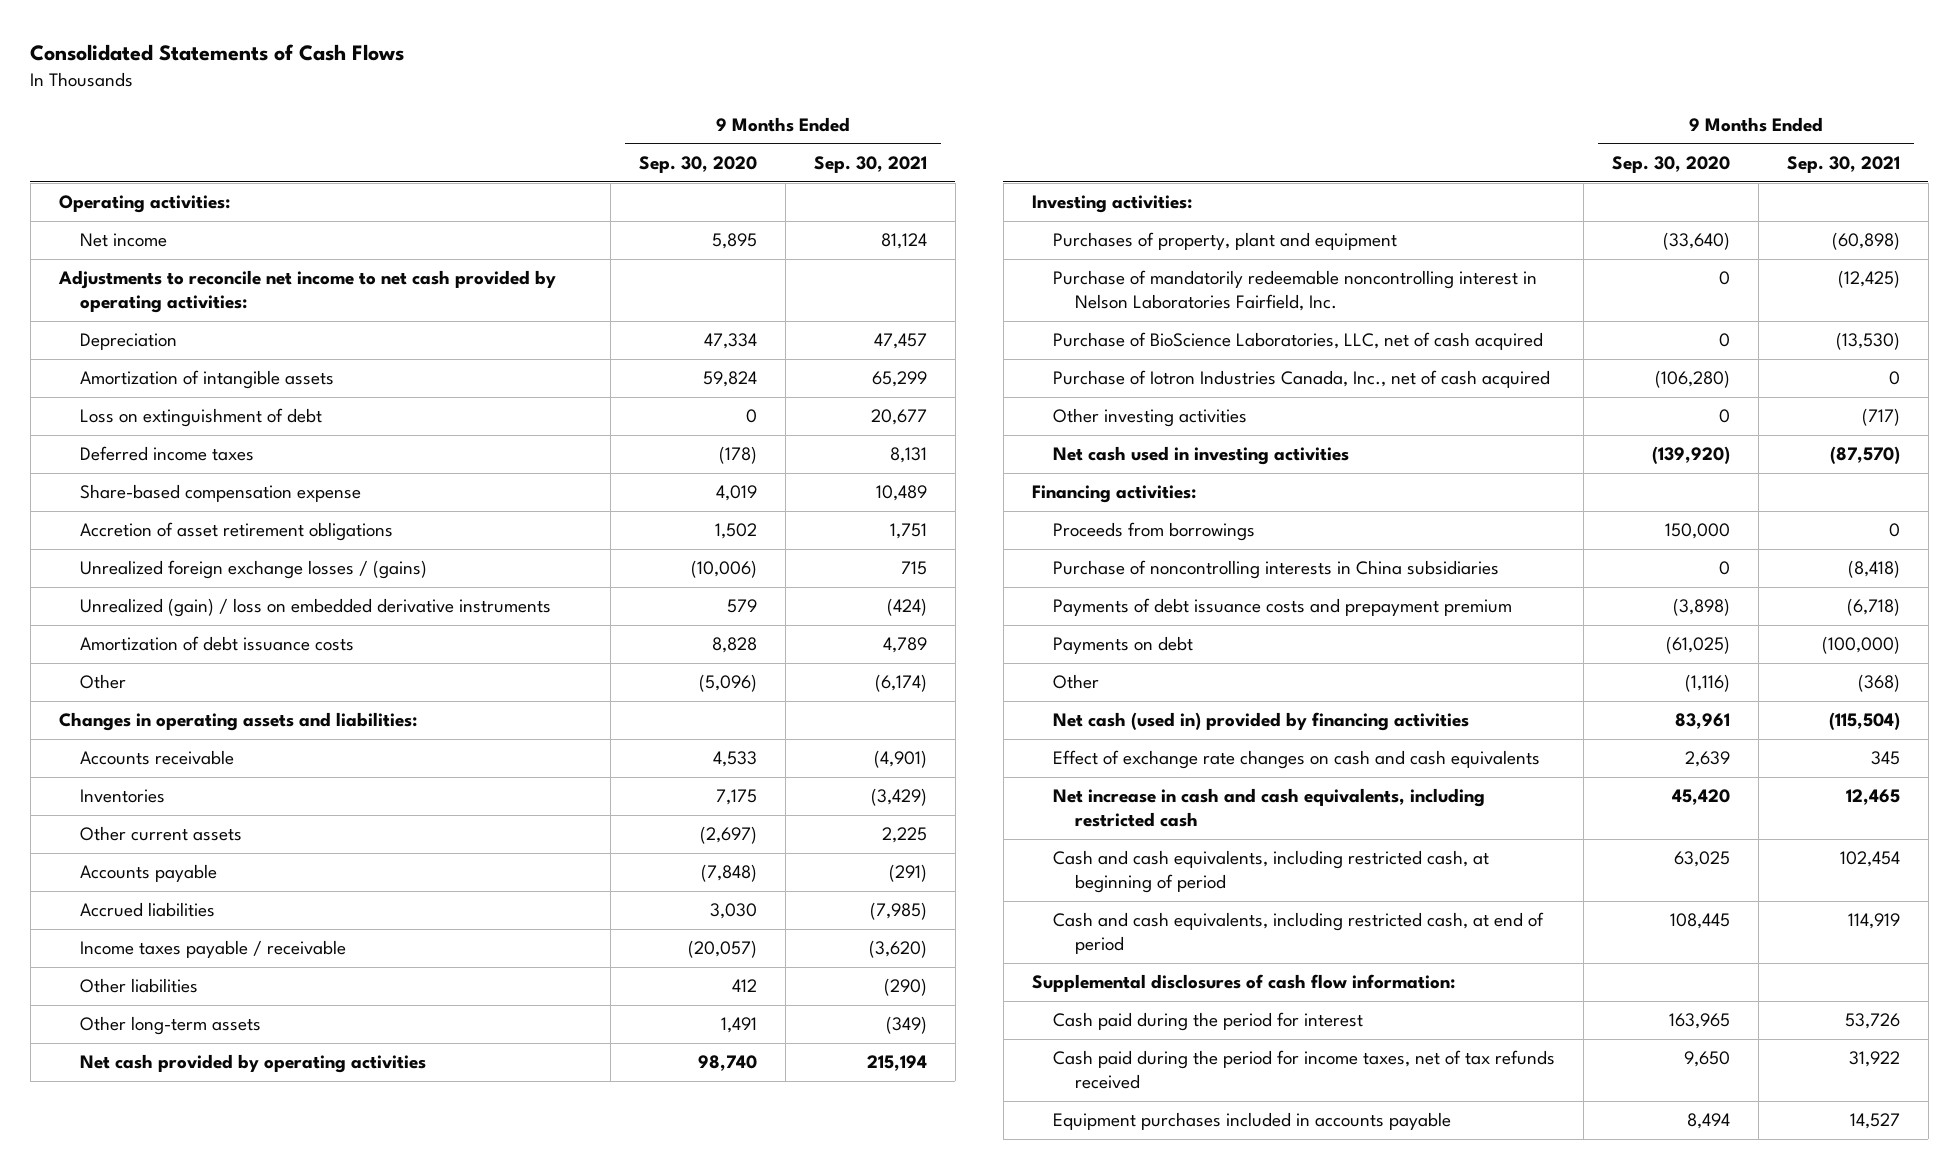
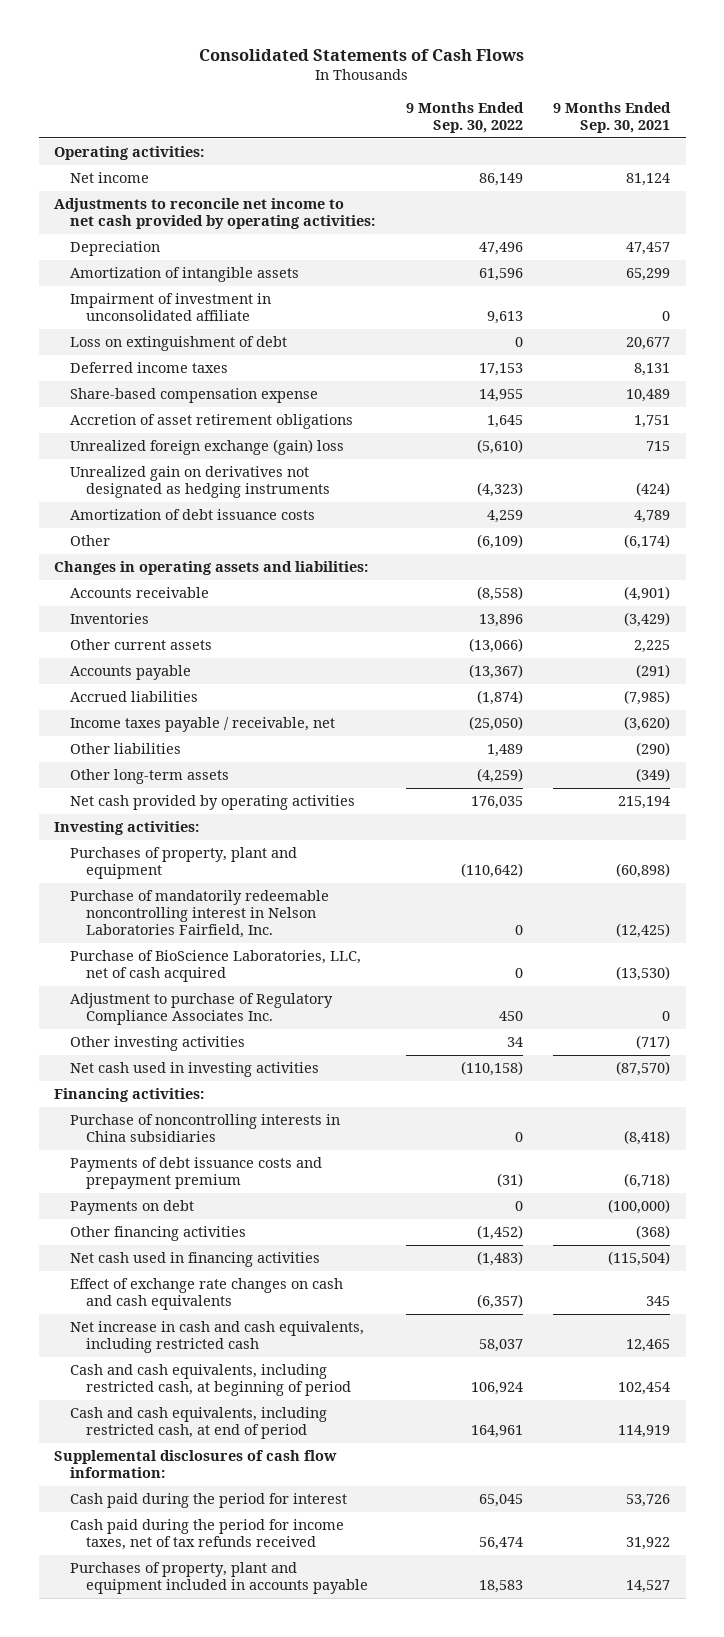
[639,156,758,174] Sep. 30, 2020 -> none
none -> [405,101,524,133] 9 Months Ended Sep. 30, 2022
none -> [69,293,271,322] Impairment of investment in unconsolidated affiliate
[80,560,428,580] Unrealized foreign exchange losses / (gains) -> [69,439,344,456] Unrealized foreign exchange (gain) loss
[80,598,552,618] Unrealized (gain) / loss on embedded derivative instruments -> [69,466,330,499] Unrealized gain on derivatives not designated as hedging instruments
[80,940,347,959] Income taxes payable / receivable -> [69,717,335,733] Income taxes payable / receivable, net
[1053,370,1551,389] Purchase of Iotron Industries Canada, Inc., net of cash acquired -> none
none -> [69,993,333,1026] Adjustment to purchase of Regulatory Compliance Associates Inc.
[1053,522,1256,542] Proceeds from borrowings -> none
[1053,674,1100,690] Other -> [69,1226,246,1242] Other financing activities
[1053,712,1470,732] Net cash (used in) provided by financing activities -> [69,1252,320,1268] Net cash used in financing activities
[1053,1112,1452,1131] Equipment purchases included in accounts payable -> [69,1562,368,1595] Purchases of property, plant and equipment included in accounts payable

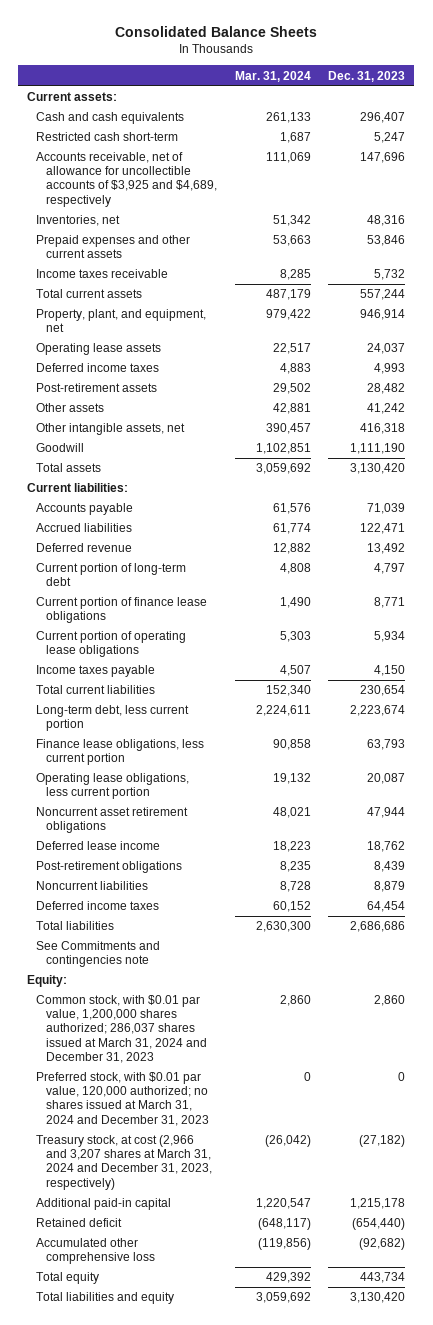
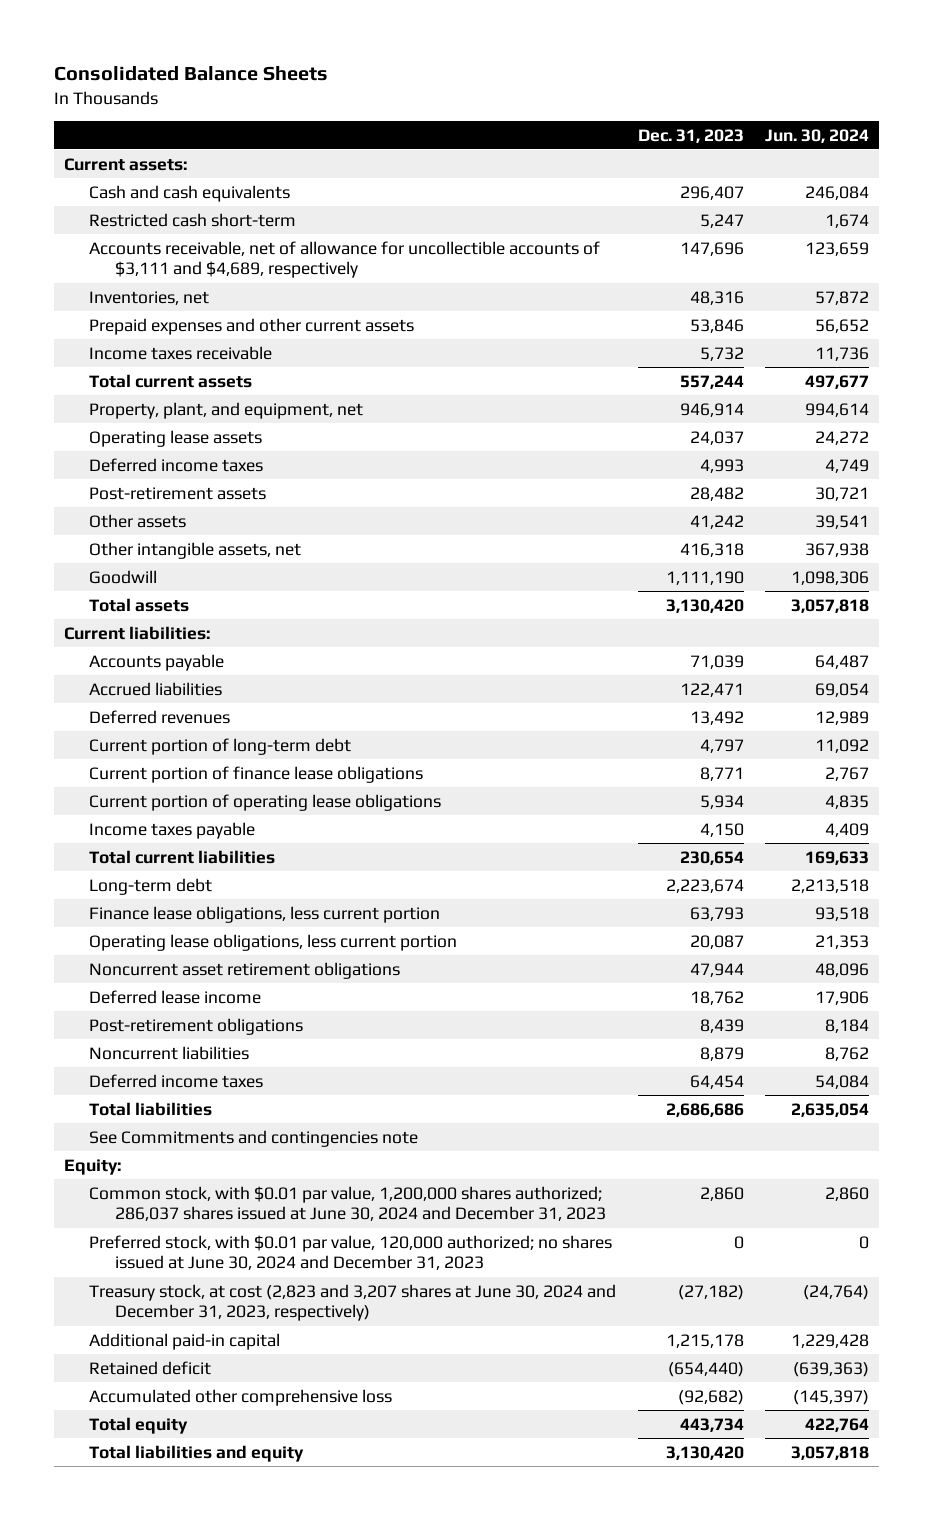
[234,70,311,82] Mar. 31, 2024 -> none
none -> [764,128,869,143] Jun. 30, 2024
[36,152,217,207] Accounts receivable, net of allowance for uncollectible accounts of $3,925 and $4,689, respectively -> [89,240,601,279] Accounts receivable, net of allowance for uncollectible accounts of $3,111 and $4,689, respectively
[36,543,133,553] Deferred revenue -> [89,709,231,724] Deferred revenues
[36,705,190,732] Long-term debt, less current portion -> [89,877,213,895] Long-term debt
[36,995,207,1063] Common stock, with $0.01 par value, 1,200,000 shares authorized; 286,037 shares issued at March 31, 2024 and December 31, 2023 -> [89,1185,606,1222] Common stock, with $0.01 par value, 1,200,000 shares authorized; 286,037 shares issued at June 30, 2024 and December 31, 2023
[36,1072,209,1126] Preferred stock, with $0.01 par value, 120,000 authorized; no shares issued at March 31, 2024 and December 31, 2023 -> [89,1234,613,1271] Preferred stock, with $0.01 par value, 120,000 authorized; no shares issued at June 30, 2024 and December 31, 2023
[36,1135,212,1190] Treasury stock, at cost (2,966 and 3,207 shares at March 31, 2024 and December 31, 2023, respectively) -> [89,1283,617,1322] Treasury stock, at cost (2,823 and 3,207 shares at June 30, 2024 and December 31, 2023, respectively)

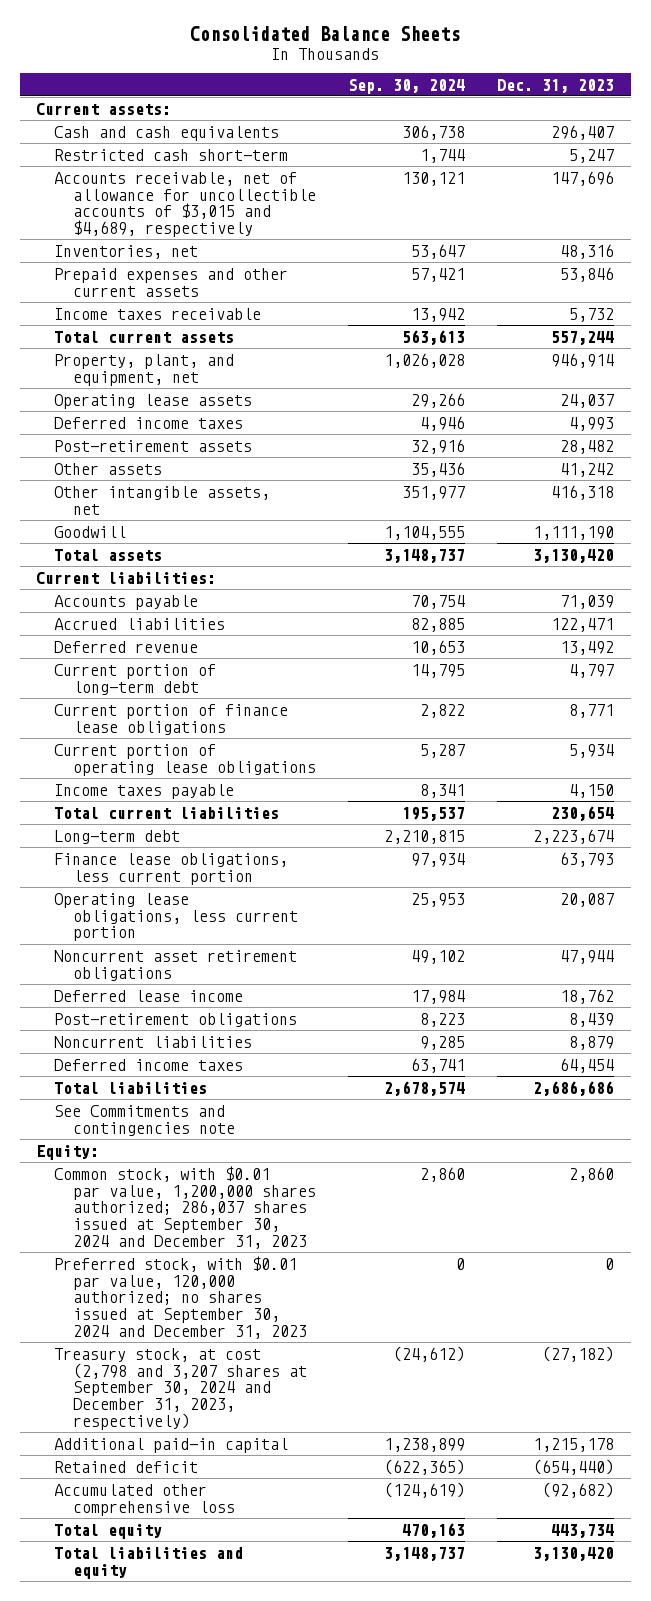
[764,128,869,143] Jun. 30, 2024 -> none
none -> [348,78,466,94] Sep. 30, 2024
[89,240,601,279] Accounts receivable, net of allowance for uncollectible accounts of $3,111 and $4,689, respectively -> [54,171,316,238] Accounts receivable, net of allowance for uncollectible accounts of $3,015 and $4,689, respectively
[89,709,231,724] Deferred revenues -> [54,640,199,653] Deferred revenue
[89,1185,606,1222] Common stock, with $0.01 par value, 1,200,000 shares authorized; 286,037 shares issued at June 30, 2024 and December 31, 2023 -> [54,1165,316,1250] Common stock, with $0.01 par value, 1,200,000 shares authorized; 286,037 shares issued at September 30, 2024 and December 31, 2023
[89,1234,613,1271] Preferred stock, with $0.01 par value, 120,000 authorized; no shares issued at June 30, 2024 and December 31, 2023 -> [54,1255,307,1340] Preferred stock, with $0.01 par value, 120,000 authorized; no shares issued at September 30, 2024 and December 31, 2023
[89,1283,617,1322] Treasury stock, at cost (2,823 and 3,207 shares at June 30, 2024 and December 31, 2023, respectively) -> [54,1347,307,1431] Treasury stock, at cost (2,798 and 3,207 shares at September 30, 2024 and December 31, 2023, respectively)

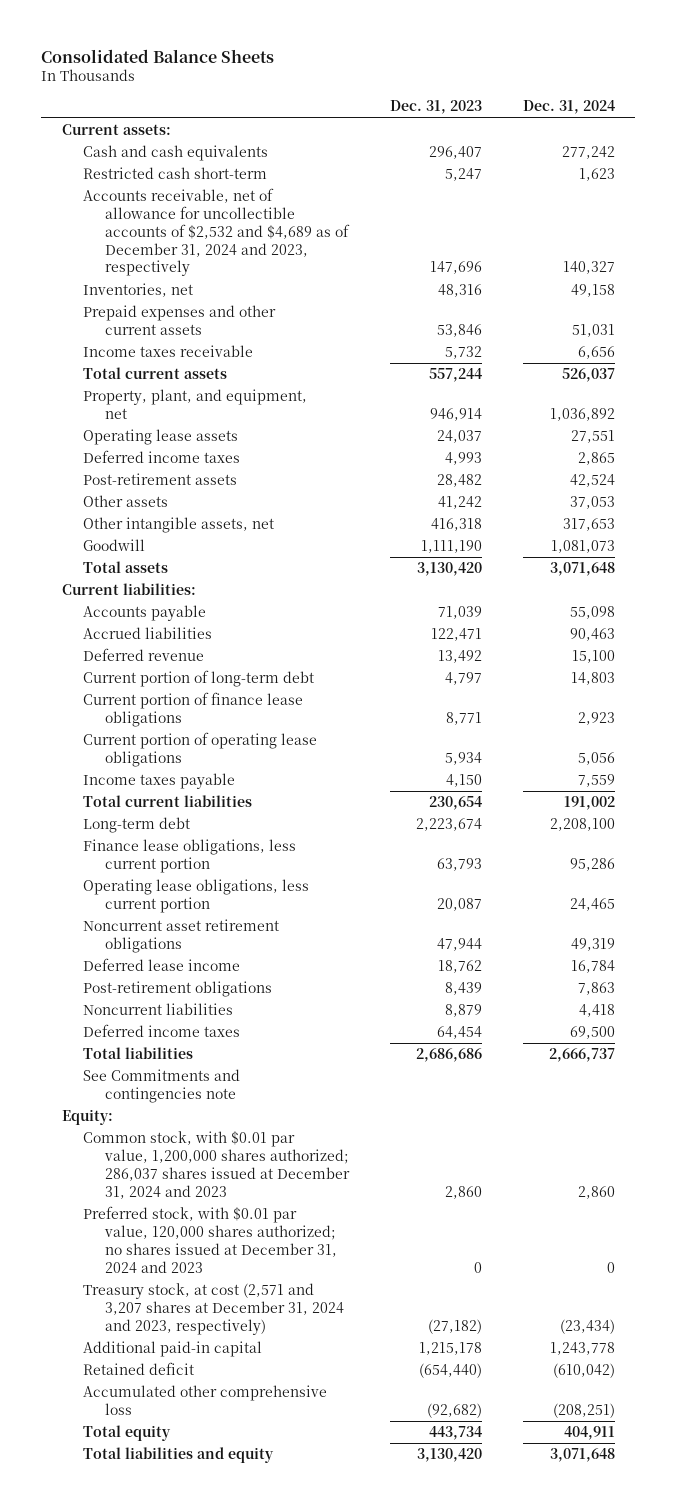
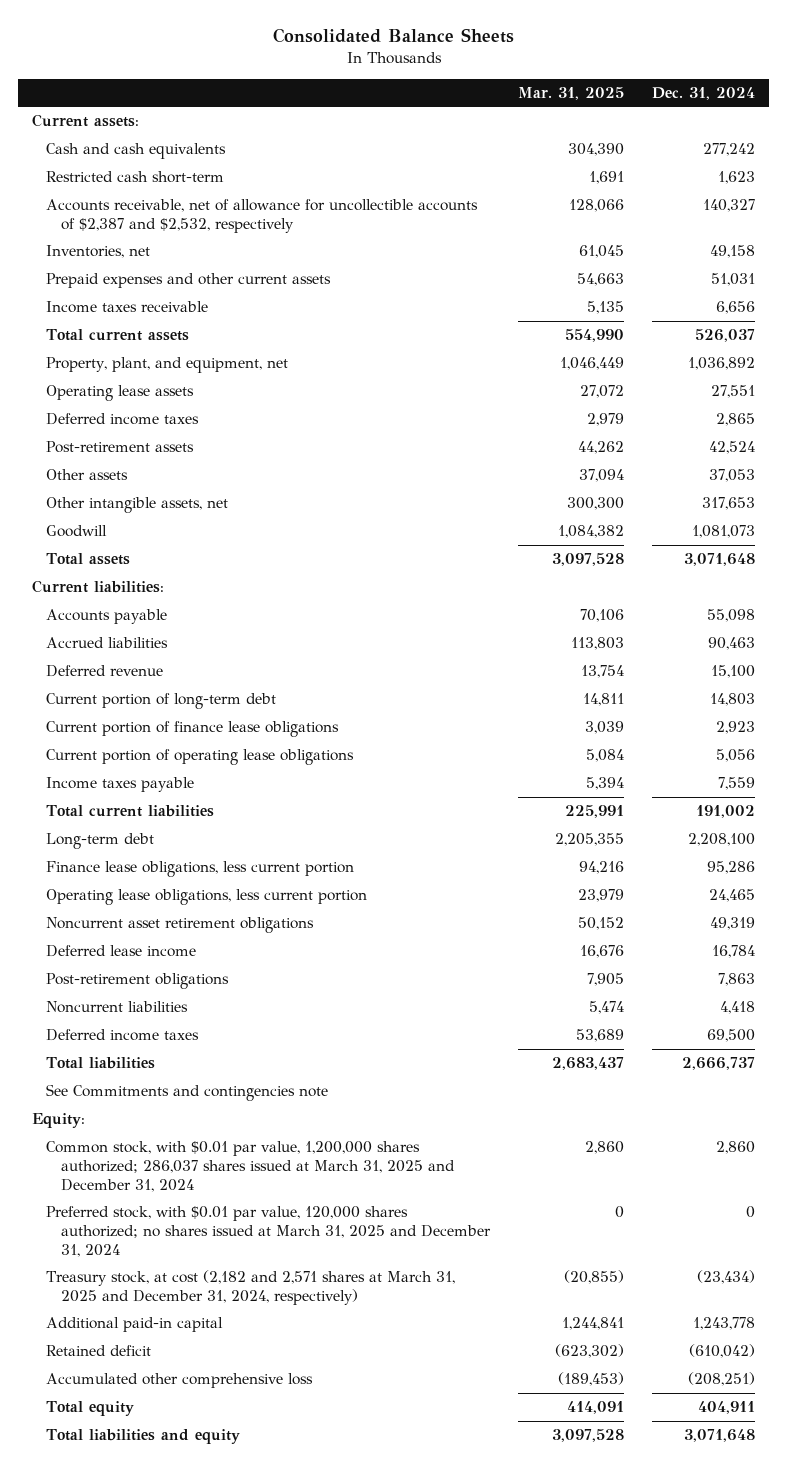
[389,100,482,115] Dec. 31, 2023 -> none
none -> [517,86,624,100] Mar. 31, 2025
[83,188,351,277] Accounts receivable, net of allowance for uncollectible accounts of $2,532 and $4,689 as of December 31, 2024 and 2023, respectively -> [46,199,479,233] Accounts receivable, net of allowance for uncollectible accounts of $2,387 and $2,532, respectively
[83,1131,351,1199] Common stock, with $0.01 par value, 1,200,000 shares authorized; 286,037 shares issued at December 31, 2024 and 2023 -> [46,1141,455,1192] Common stock, with $0.01 par value, 1,200,000 shares authorized; 286,037 shares issued at March 31, 2025 and December 31, 2024
[83,1206,338,1273] Preferred stock, with $0.01 par value, 120,000 shares authorized; no shares issued at December 31, 2024 and 2023 -> [46,1206,491,1257] Preferred stock, with $0.01 par value, 120,000 shares authorized; no shares issued at March 31, 2025 and December 31, 2024
[83,1283,345,1335] Treasury stock, at cost (2,571 and 3,207 shares at December 31, 2024 and 2023, respectively) -> [46,1270,456,1305] Treasury stock, at cost (2,182 and 2,571 shares at March 31, 2025 and December 31, 2024, respectively)

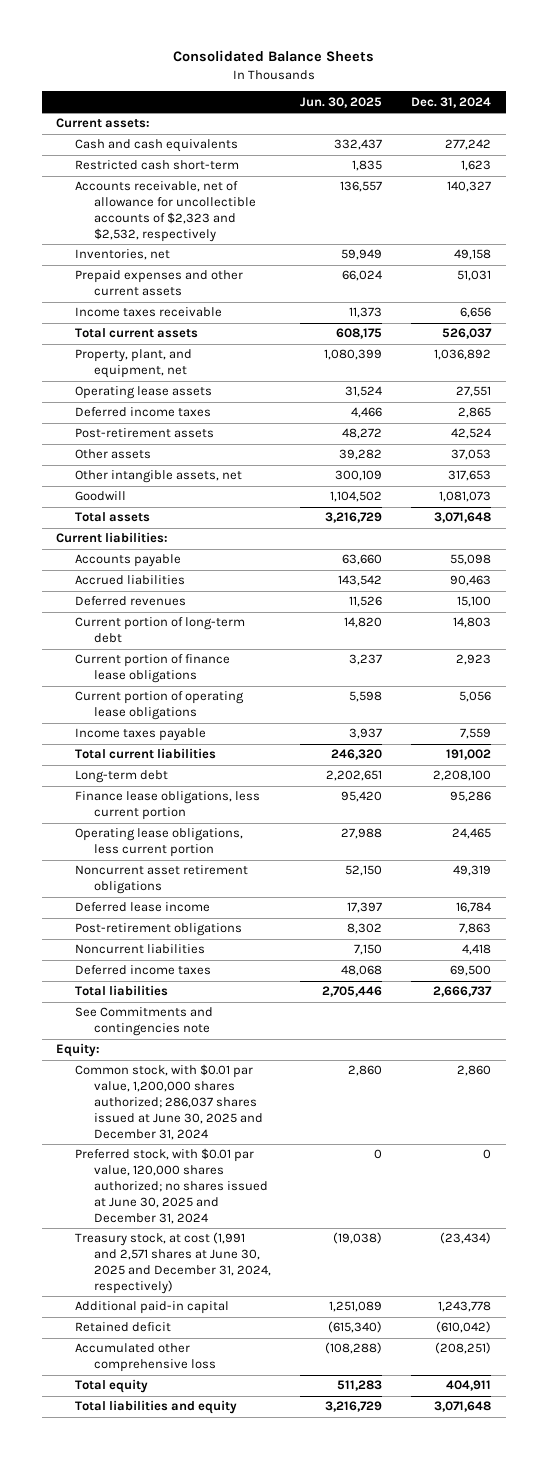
[517,86,624,100] Mar. 31, 2025 -> none
none -> [300,96,383,108] Jun. 30, 2025
[46,199,479,233] Accounts receivable, net of allowance for uncollectible accounts of $2,387 and $2,532, respectively -> [74,181,256,243] Accounts receivable, net of allowance for uncollectible accounts of $2,323 and $2,532, respectively
[46,665,164,678] Deferred revenue -> [74,596,186,607] Deferred revenues
[46,1141,455,1192] Common stock, with $0.01 par value, 1,200,000 shares authorized; 286,037 shares issued at March 31, 2025 and December 31, 2024 -> [74,1064,263,1141] Common stock, with $0.01 par value, 1,200,000 shares authorized; 286,037 shares issued at June 30, 2025 and December 31, 2024
[46,1206,491,1257] Preferred stock, with $0.01 par value, 120,000 shares authorized; no shares issued at March 31, 2025 and December 31, 2024 -> [74,1148,268,1225] Preferred stock, with $0.01 par value, 120,000 shares authorized; no shares issued at June 30, 2025 and December 31, 2024
[46,1270,456,1305] Treasury stock, at cost (2,182 and 2,571 shares at March 31, 2025 and December 31, 2024, respectively) -> [74,1232,271,1295] Treasury stock, at cost (1,991 and 2,571 shares at June 30, 2025 and December 31, 2024, respectively)

